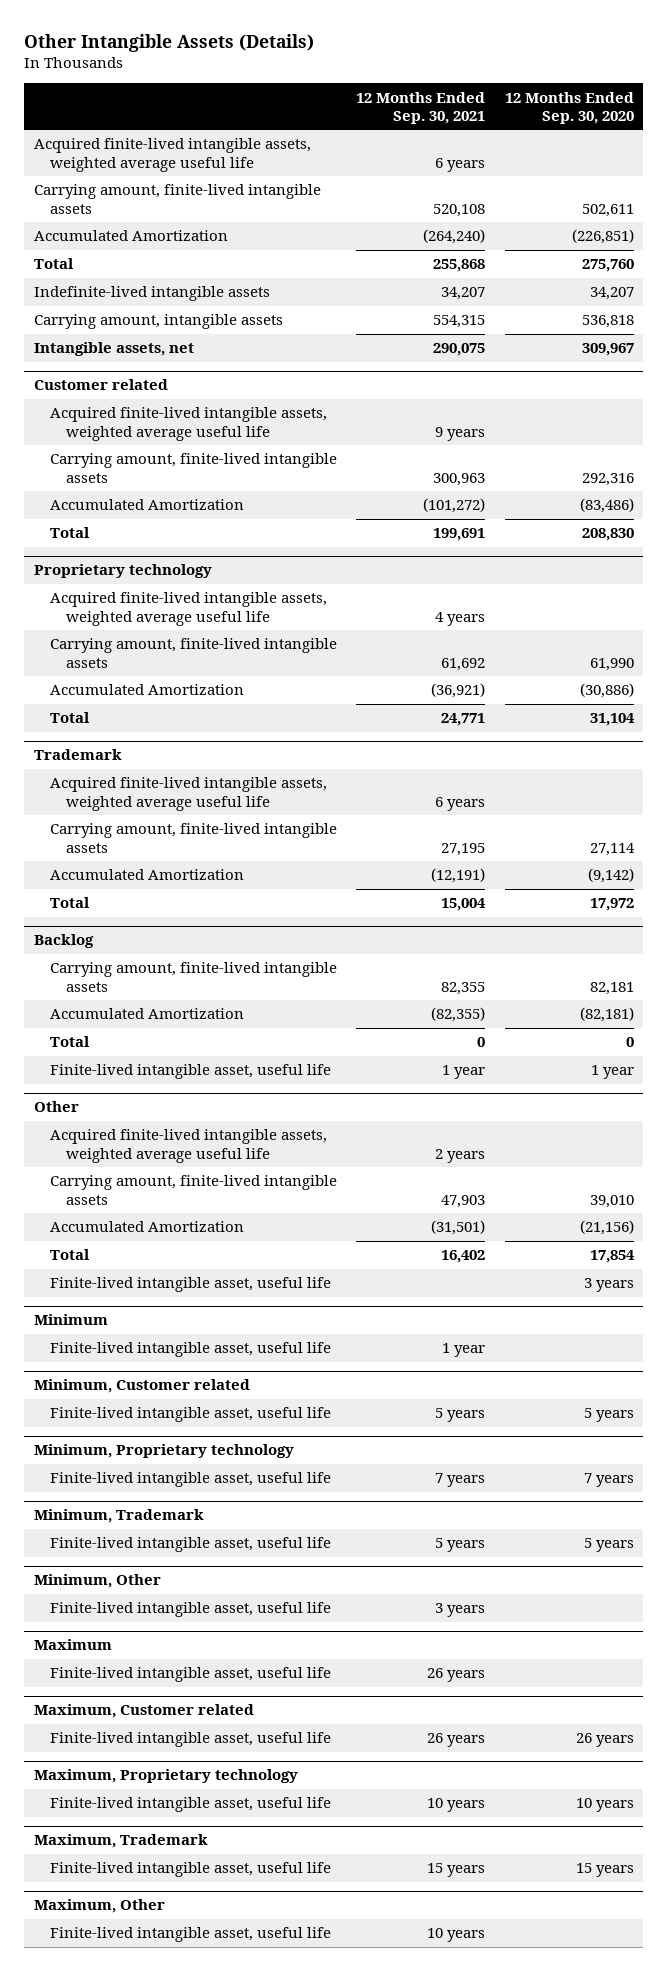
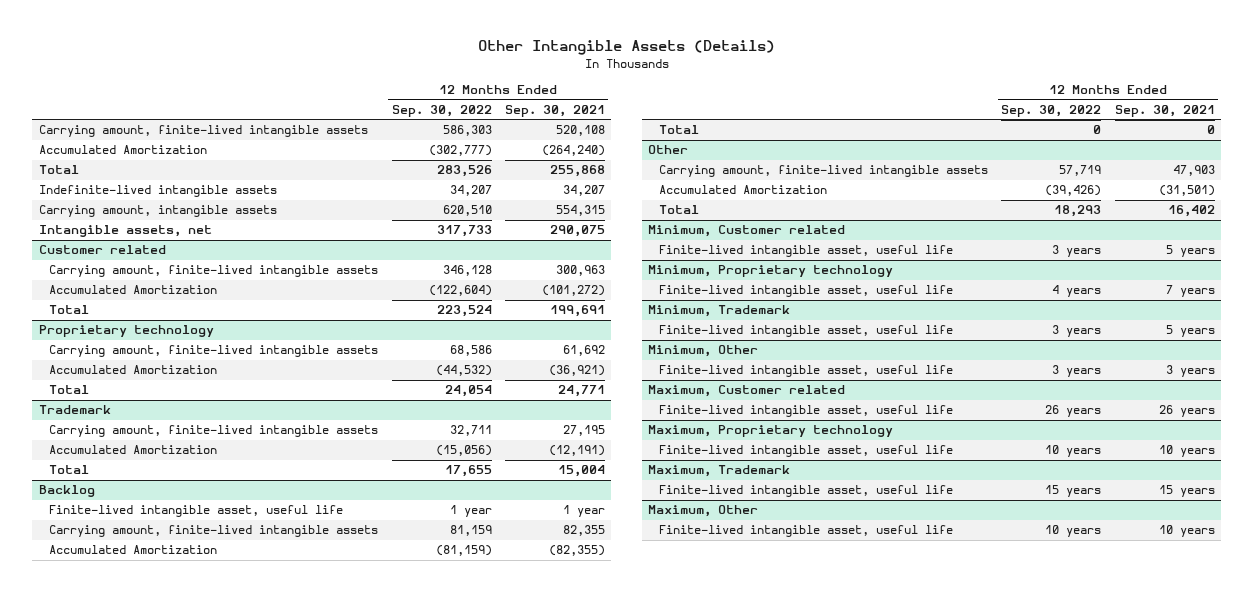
[504,91,634,124] 12 Months Ended Sep. 30, 2020 -> none
none -> [391,104,492,117] Sep. 30, 2022
[33,138,311,172] Acquired finite-lived intangible assets, weighted average useful life -> none
[49,407,327,441] Acquired finite-lived intangible assets, weighted average useful life -> none
[49,592,327,626] Acquired finite-lived intangible assets, weighted average useful life -> none
[49,777,327,811] Acquired finite-lived intangible assets, weighted average useful life -> none
[49,1064,331,1080] Finite-lived intangible asset, useful life -> [49,505,344,518] Finite-lived intangible asset, useful life
[49,1129,327,1163] Acquired finite-lived intangible assets, weighted average useful life -> none
[49,1277,331,1293] Finite-lived intangible asset, useful life -> none
[33,1314,108,1326] Minimum -> none
[49,1342,331,1358] Finite-lived intangible asset, useful life -> none
[33,1639,112,1651] Maximum -> none
[49,1667,331,1683] Finite-lived intangible asset, useful life -> none

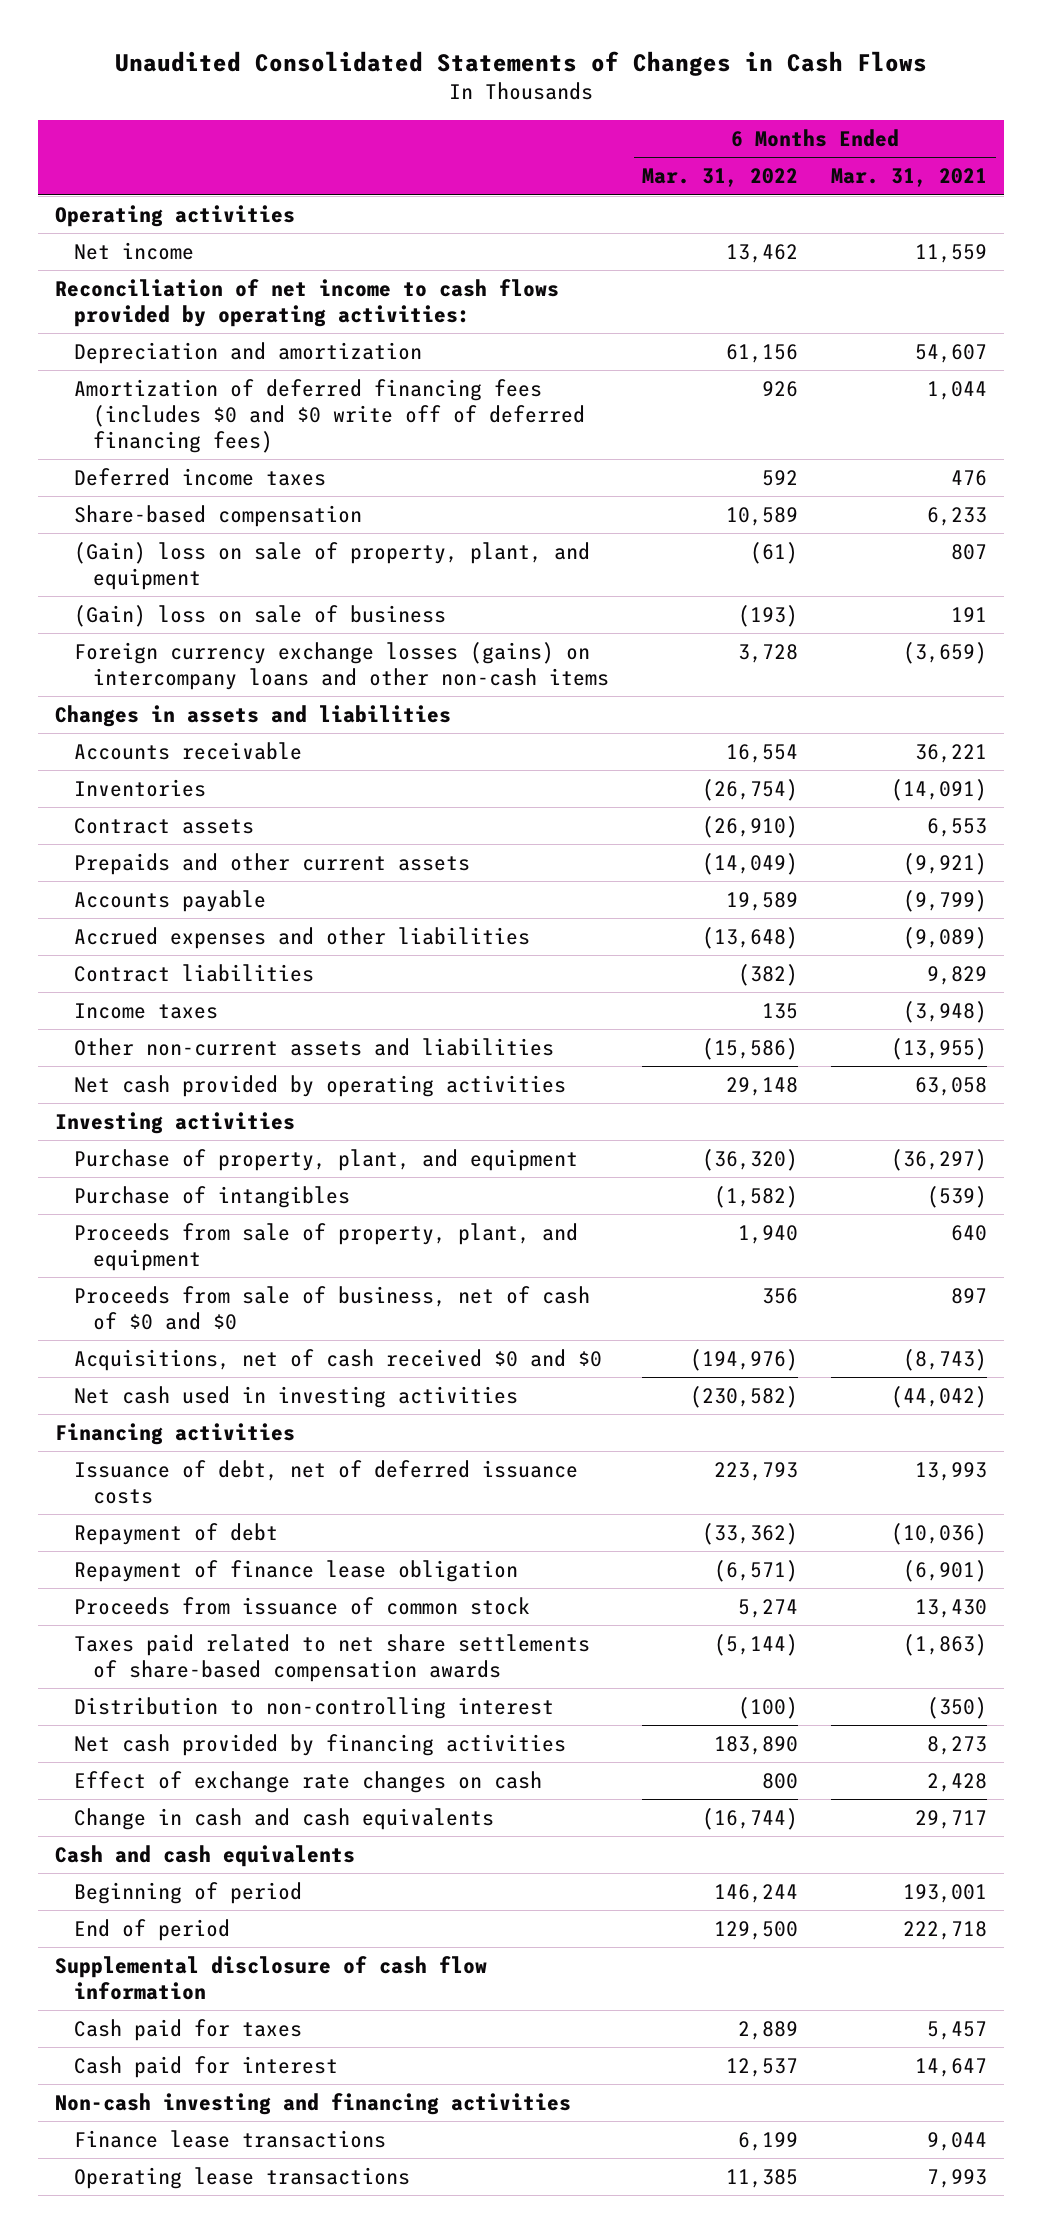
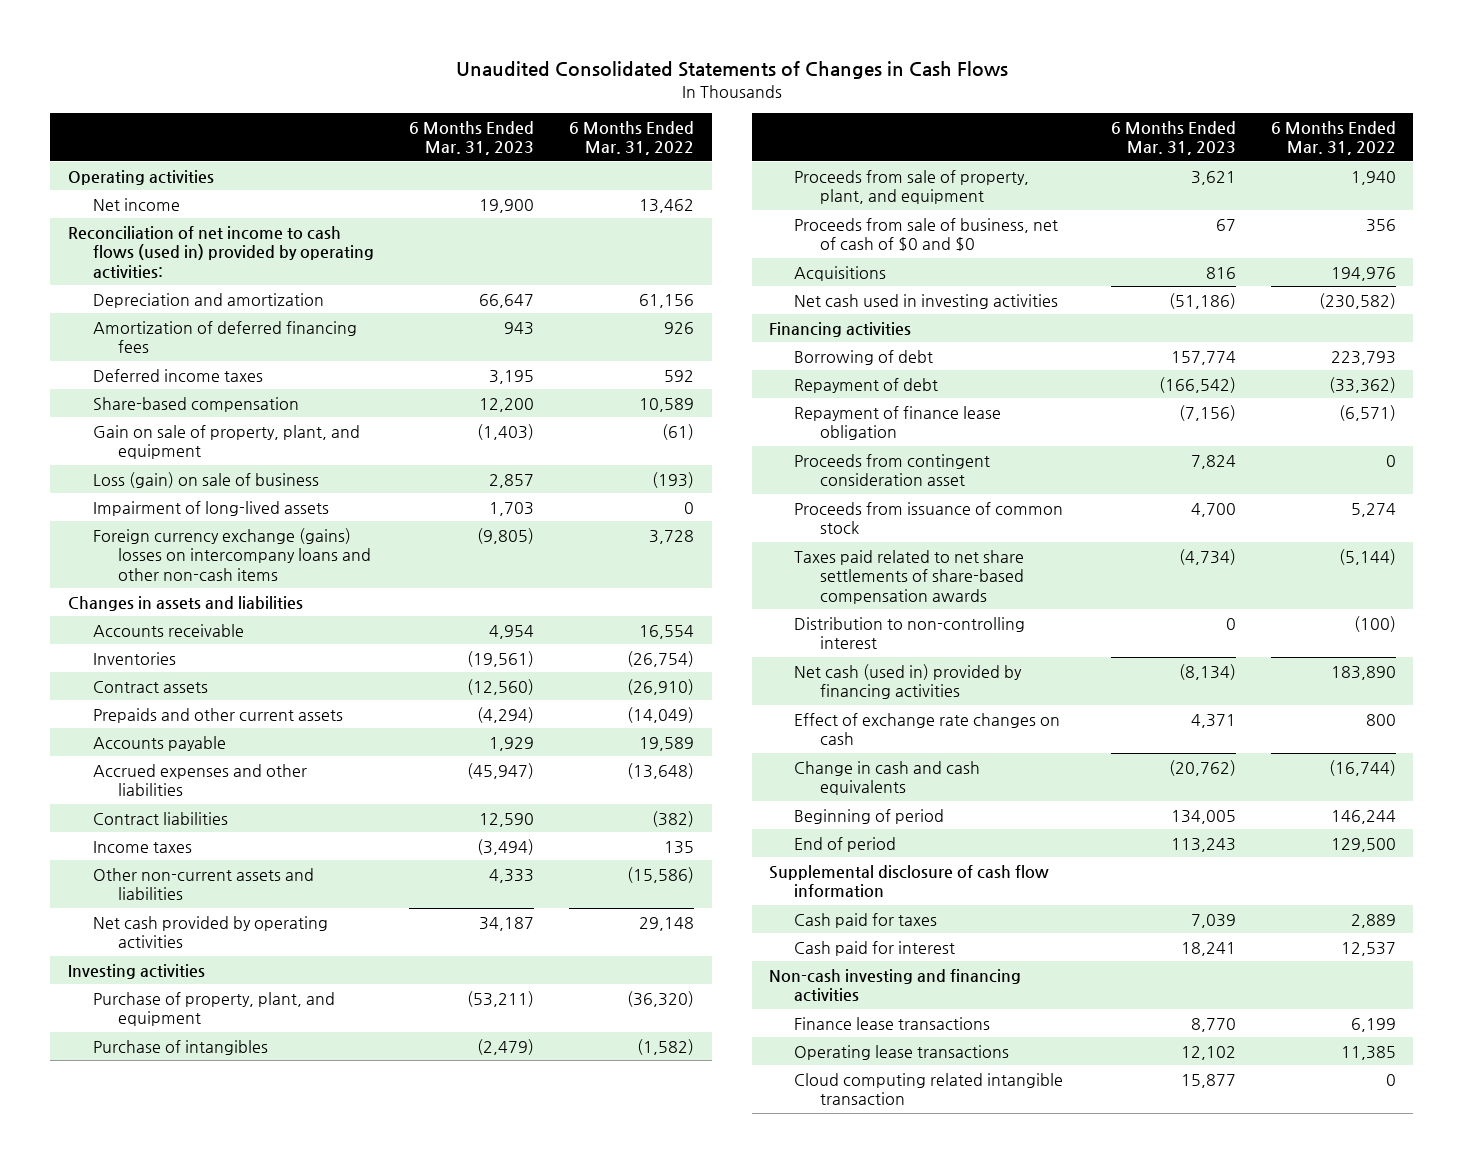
[831,168,988,188] Mar. 31, 2021 -> none
none -> [408,120,534,156] 6 Months Ended Mar. 31, 2023
[54,279,559,327] Reconciliation of net income to cash flows provided by operating activities: -> [67,225,374,279] Reconciliation of net income to cash flows (used in) provided by operating activities:
[73,379,586,453] Amortization of deferred financing fees (includes $0 and $0 write off of deferred financing fees) -> [92,320,357,354] Amortization of deferred financing fees
[73,542,590,590] (Gain) loss on sale of property, plant, and equipment -> [92,424,360,460] Gain on sale of property, plant, and equipment
[73,605,446,628] (Gain) loss on sale of business -> [92,471,319,488] Loss (gain) on sale of business
none -> [92,500,329,516] Impairment of long-lived assets
[73,642,610,690] Foreign currency exchange losses (gains) on intercompany loans and other non-cash items -> [92,527,371,581] Foreign currency exchange (gains) losses on intercompany loans and other non-cash items
[73,1349,602,1372] Acquisitions, net of cash received $0 and $0 -> none
none -> [794,265,887,281] Acquisitions
[73,1460,578,1504] Issuance of debt, net of deferred issuance costs -> [794,349,934,365] Borrowing of debt
none -> [794,453,991,487] Proceeds from contingent consideration asset
[73,1734,566,1757] Net cash provided by financing activities -> [794,663,1023,700] Net cash (used in) provided by financing activities
[54,1845,355,1868] Cash and cash equivalents -> none
none -> [794,1072,1064,1106] Cloud computing related intangible transaction

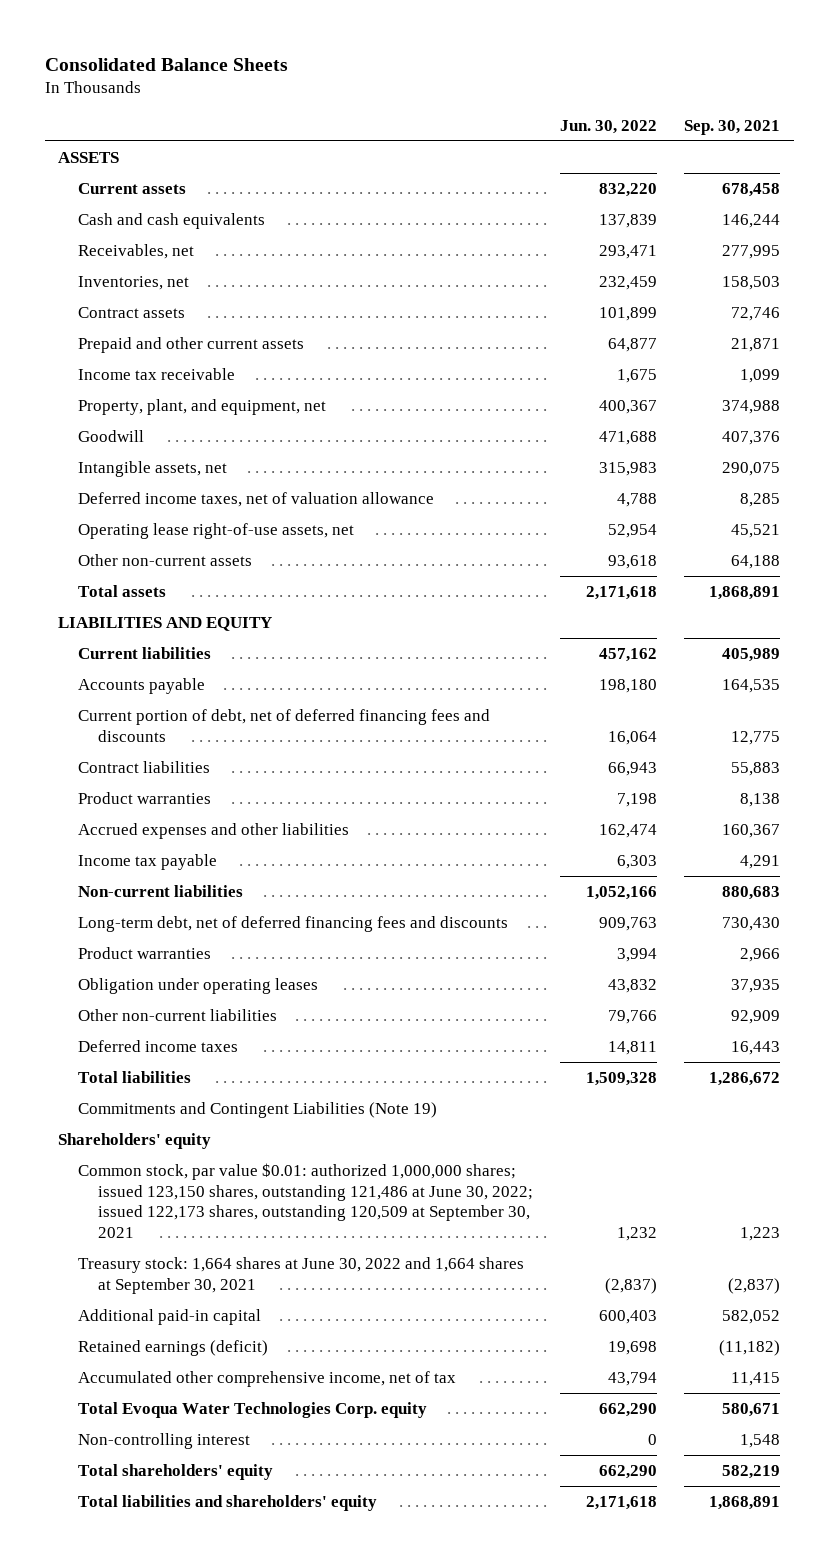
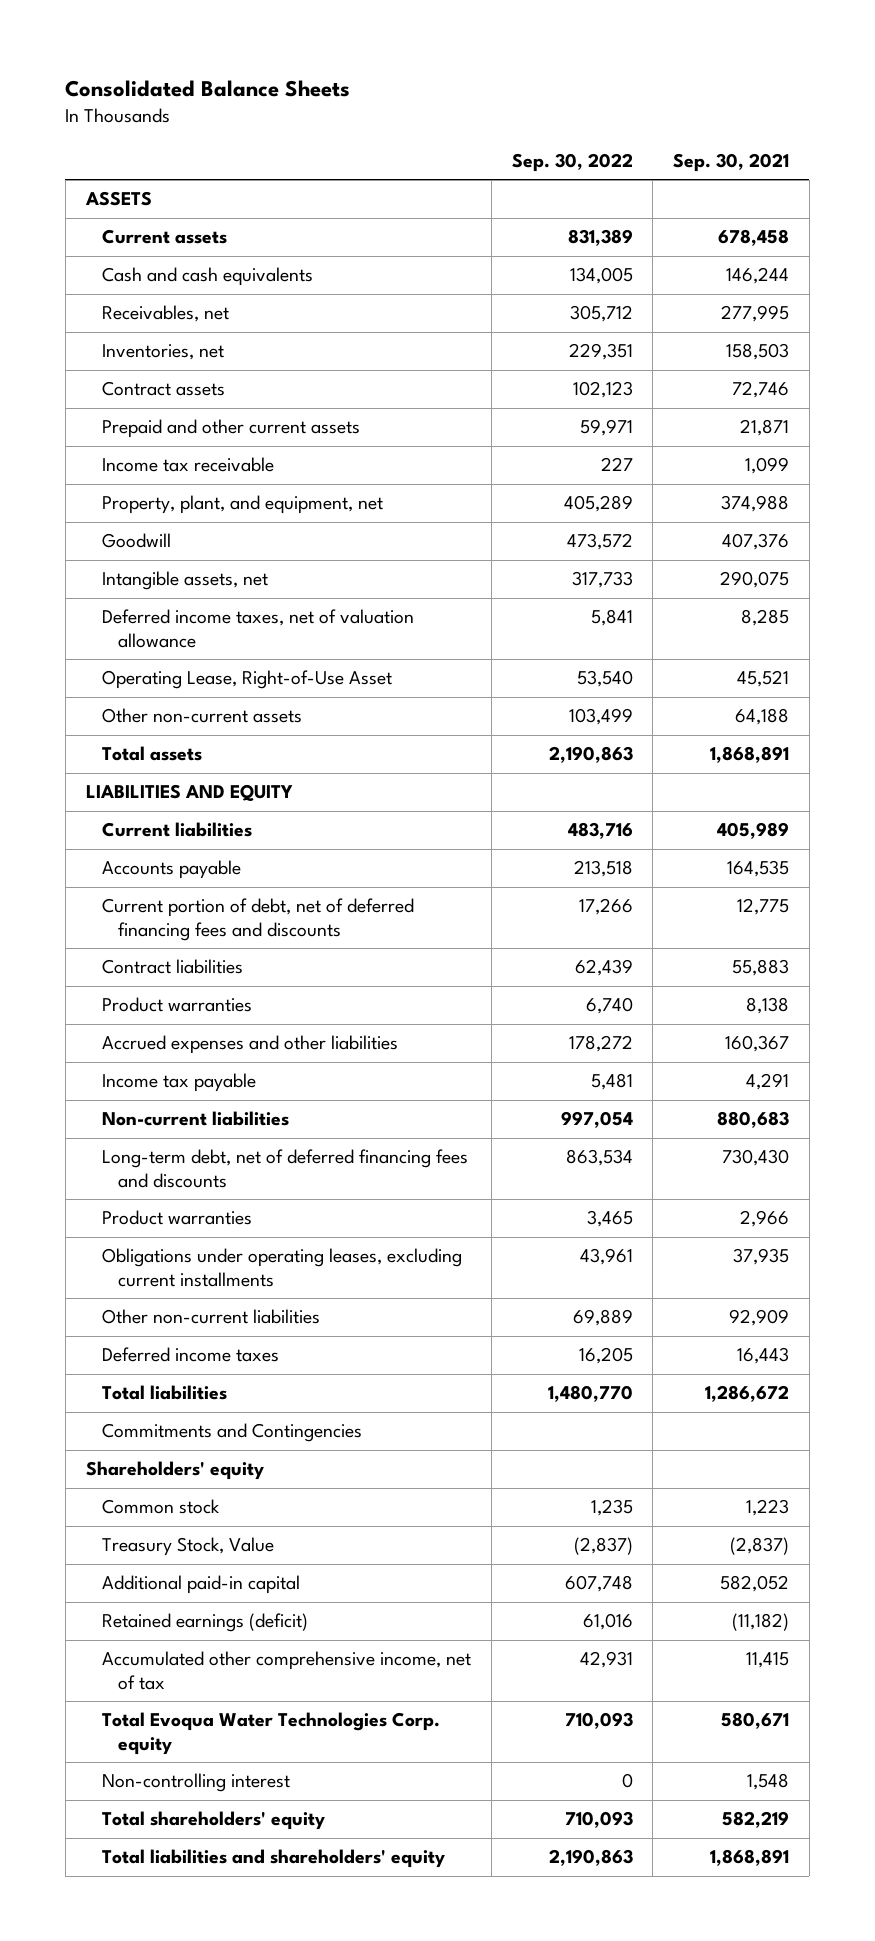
[560,119,658,134] Jun. 30, 2022 -> none
none -> [511,152,633,172] Sep. 30, 2022
[78,522,355,539] Operating lease right-of-use assets, net -> [102,670,393,690] Operating Lease, Right-of-Use Asset
[78,977,319,994] Obligation under operating leases -> [102,1248,463,1287] Obligations under operating leases, excluding current installments
[78,1101,438,1118] Commitments and Contingent Liabilities (Note 19) -> [102,1423,363,1443] Commitments and Contingencies
[78,1162,534,1239] Common stock, par value $0.01: authorized 1,000,000 shares; issued 123,150 shares, outstanding 121,486 at June 30, 2022; issued 122,173 shares, outstanding 120,509 at September 30, 2021 -> [102,1499,221,1515] Common stock
[78,1256,525,1294] Treasury stock: 1,664 shares at June 30, 2022 and 1,664 shares at September 30, 2021 -> [102,1537,275,1557] Treasury Stock, Value

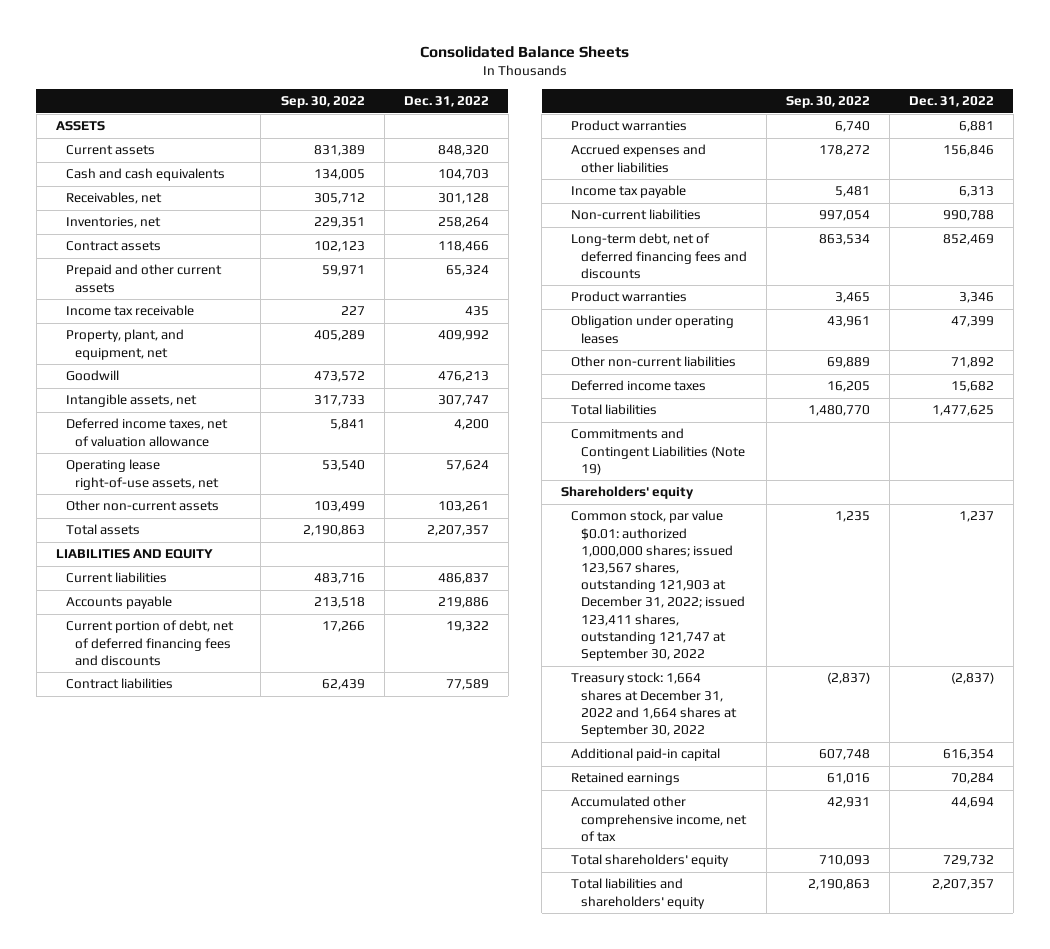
[673,152,790,172] Sep. 30, 2021 -> none
none -> [403,95,489,107] Dec. 31, 2022
[102,670,393,690] Operating Lease, Right-of-Use Asset -> [65,459,220,490] Operating lease right-of-use assets, net
[102,1248,463,1287] Obligations under operating leases, excluding current installments -> [570,315,734,344] Obligation under operating leases
[102,1423,363,1443] Commitments and Contingencies -> [570,428,745,475] Commitments and Contingent Liabilities (Note 19)
[102,1499,221,1515] Common stock -> [570,510,745,662] Common stock, par value $0.01: authorized 1,000,000 shares; issued 123,567 shares, outstanding 121,903 at December 31, 2022; issued 123,411 shares, outstanding 121,747 at September 30, 2022
[102,1537,275,1557] Treasury Stock, Value -> [570,672,737,737] Treasury stock: 1,664 shares at December 31, 2022 and 1,664 shares at September 30, 2022
[102,1613,309,1633] Retained earnings (deficit) -> [570,772,680,786] Retained earnings
[102,1712,441,1755] Total Evoqua Water Technologies Corp. equity -> none
[102,1773,291,1793] Non-controlling interest -> none

